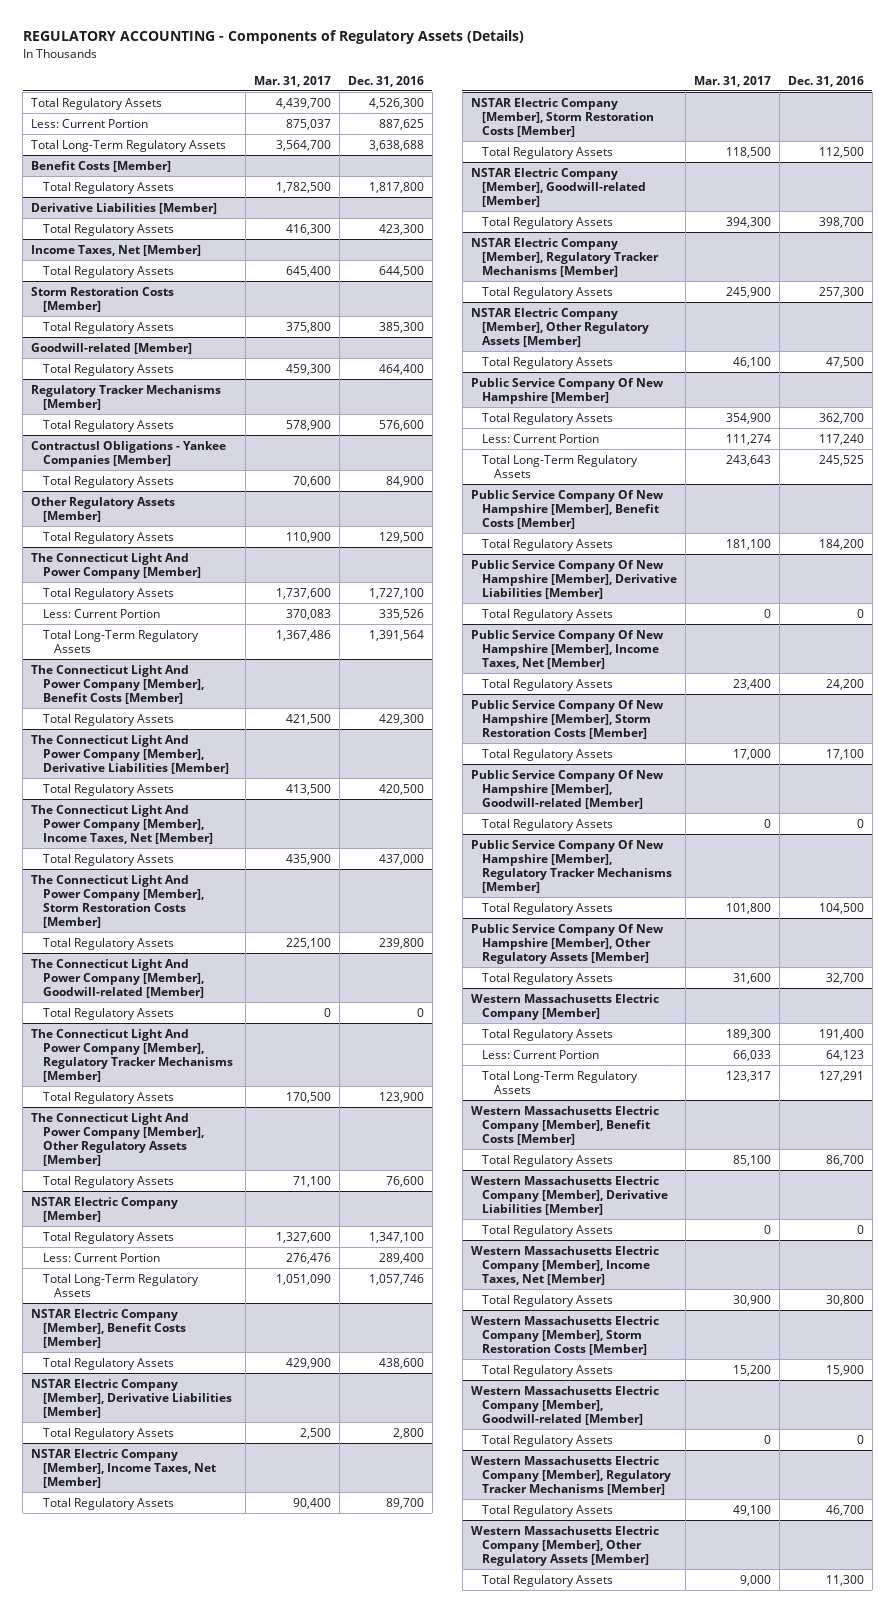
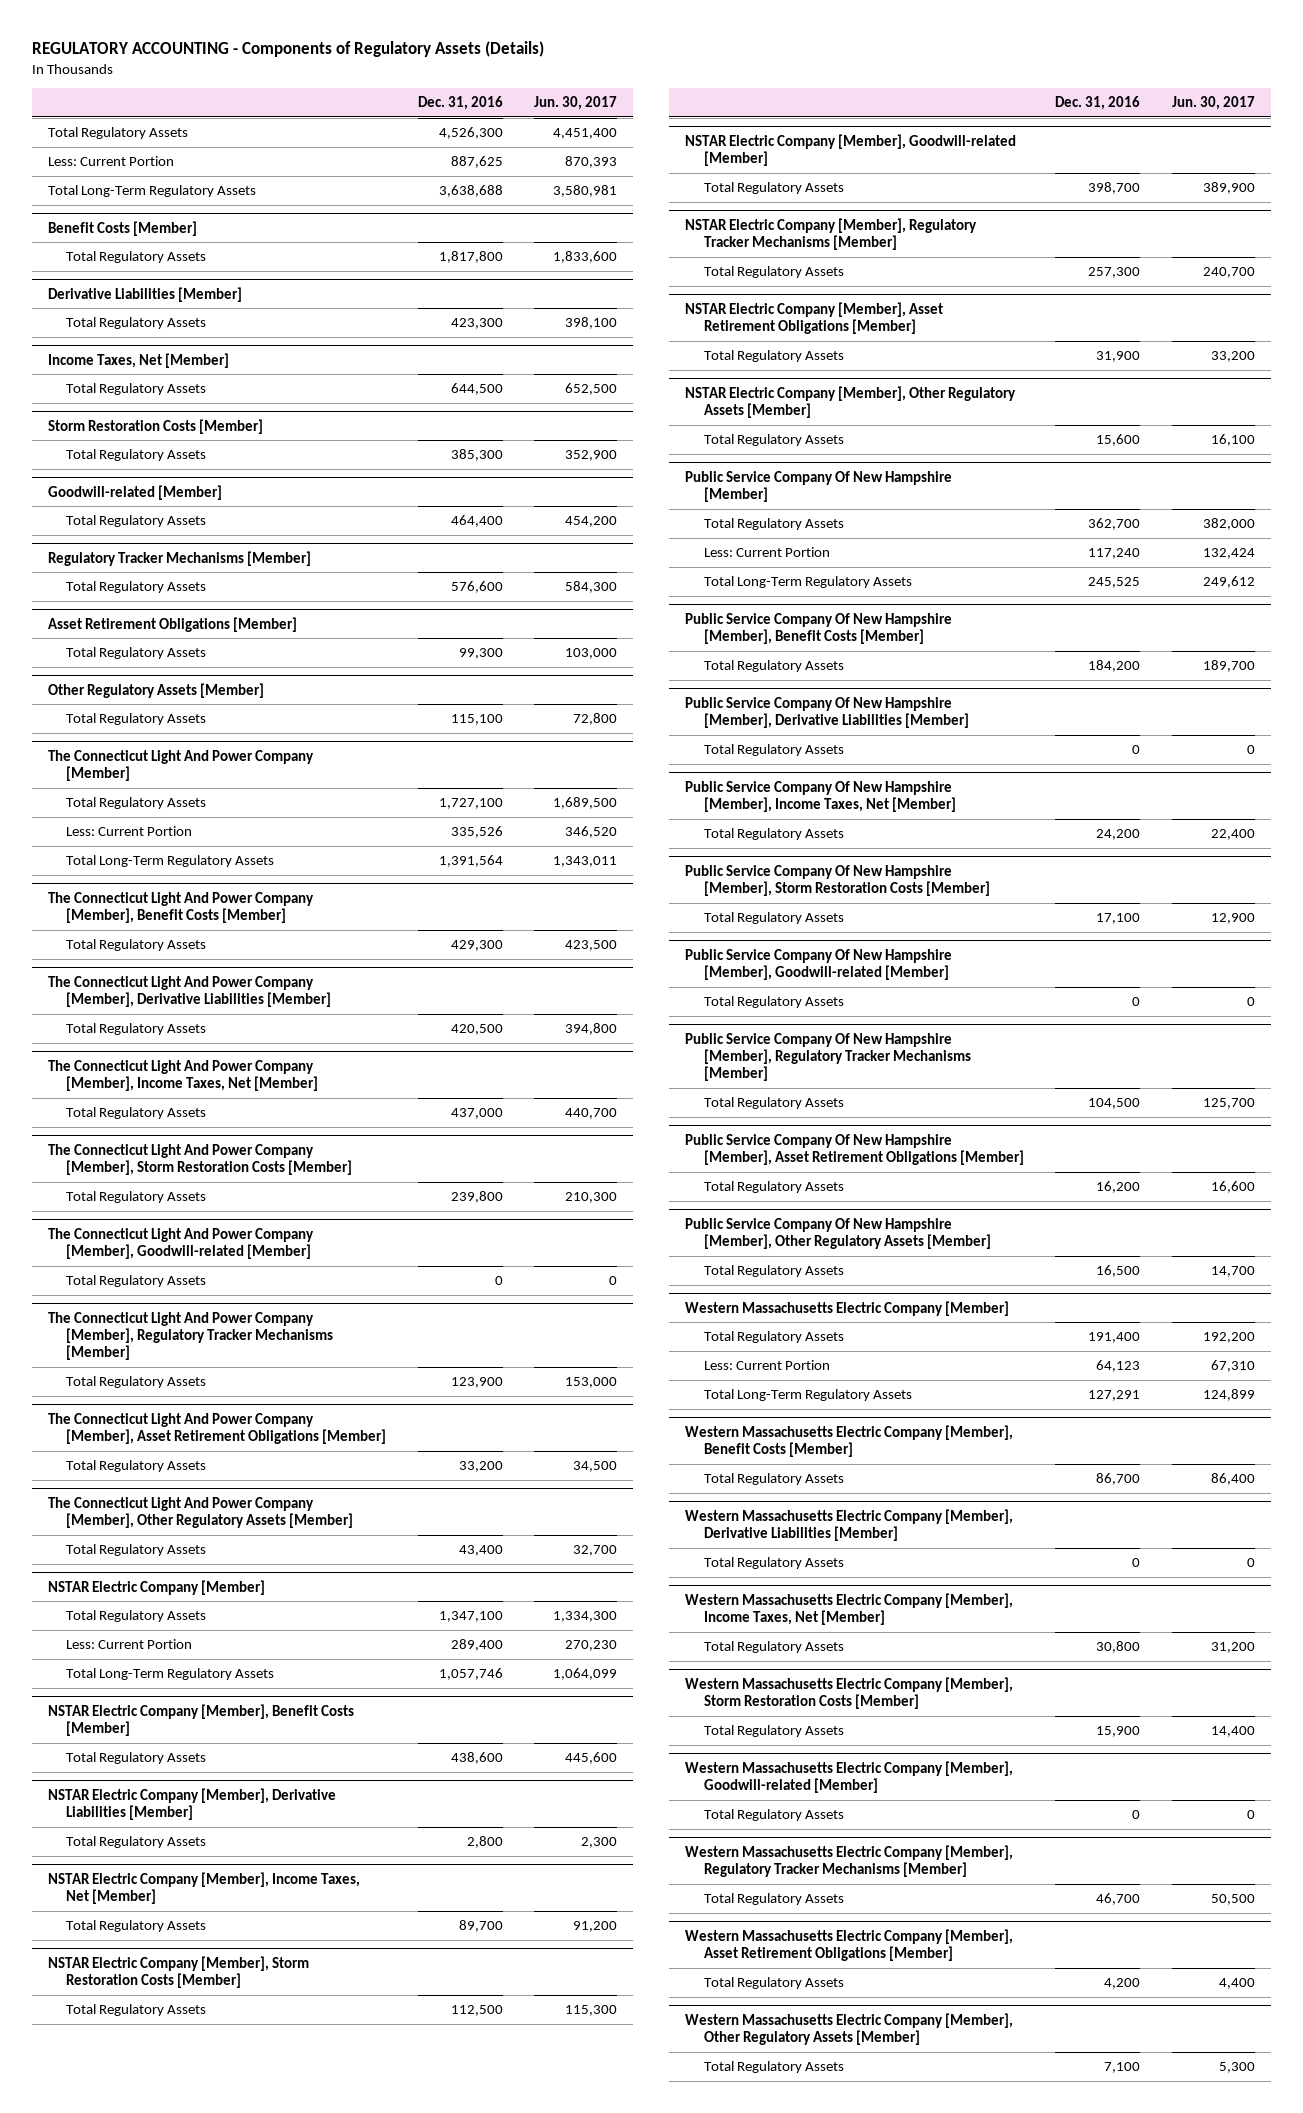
[254,75,332,87] Mar. 31, 2017 -> none
none -> [534,96,618,111] Jun. 30, 2017
[30,440,226,467] Contractusl Obligations - Yankee Companies [Member] -> none
none -> [47,616,297,632] Asset Retirement Obligations [Member]
[385,475,424,487] 84,900 -> [458,648,503,660] 99,300
[378,531,424,543] 129,500 -> [450,714,503,726] 115,100
none -> [47,1412,387,1445] The Connecticut Light And Power Company [Member], Asset Retirement Obligations [Member]
none -> [66,1460,207,1473] Total Regulatory Assets
[385,1175,424,1187] 76,600 -> [458,1545,503,1557] 43,400
none -> [685,301,944,335] NSTAR Electric Company [Member], Asset Retirement Obligations [Member]
none -> [703,350,844,363] Total Regulatory Assets
[825,356,864,368] 47,500 -> [1096,434,1141,447] 15,600
none -> [685,1133,1024,1166] Public Service Company Of New Hampshire [Member], Asset Retirement Obligations [Member]
none -> [703,1181,844,1194] Total Regulatory Assets
[825,972,864,984] 32,700 -> [1096,1265,1141,1278] 16,500
none -> [685,1928,1014,1962] Western Massachusetts Electric Company [Member], Asset Retirement Obligations [Member]
none -> [703,1977,844,1990] Total Regulatory Assets
[825,1574,864,1586] 11,300 -> [1104,2062,1141,2074] 7,100

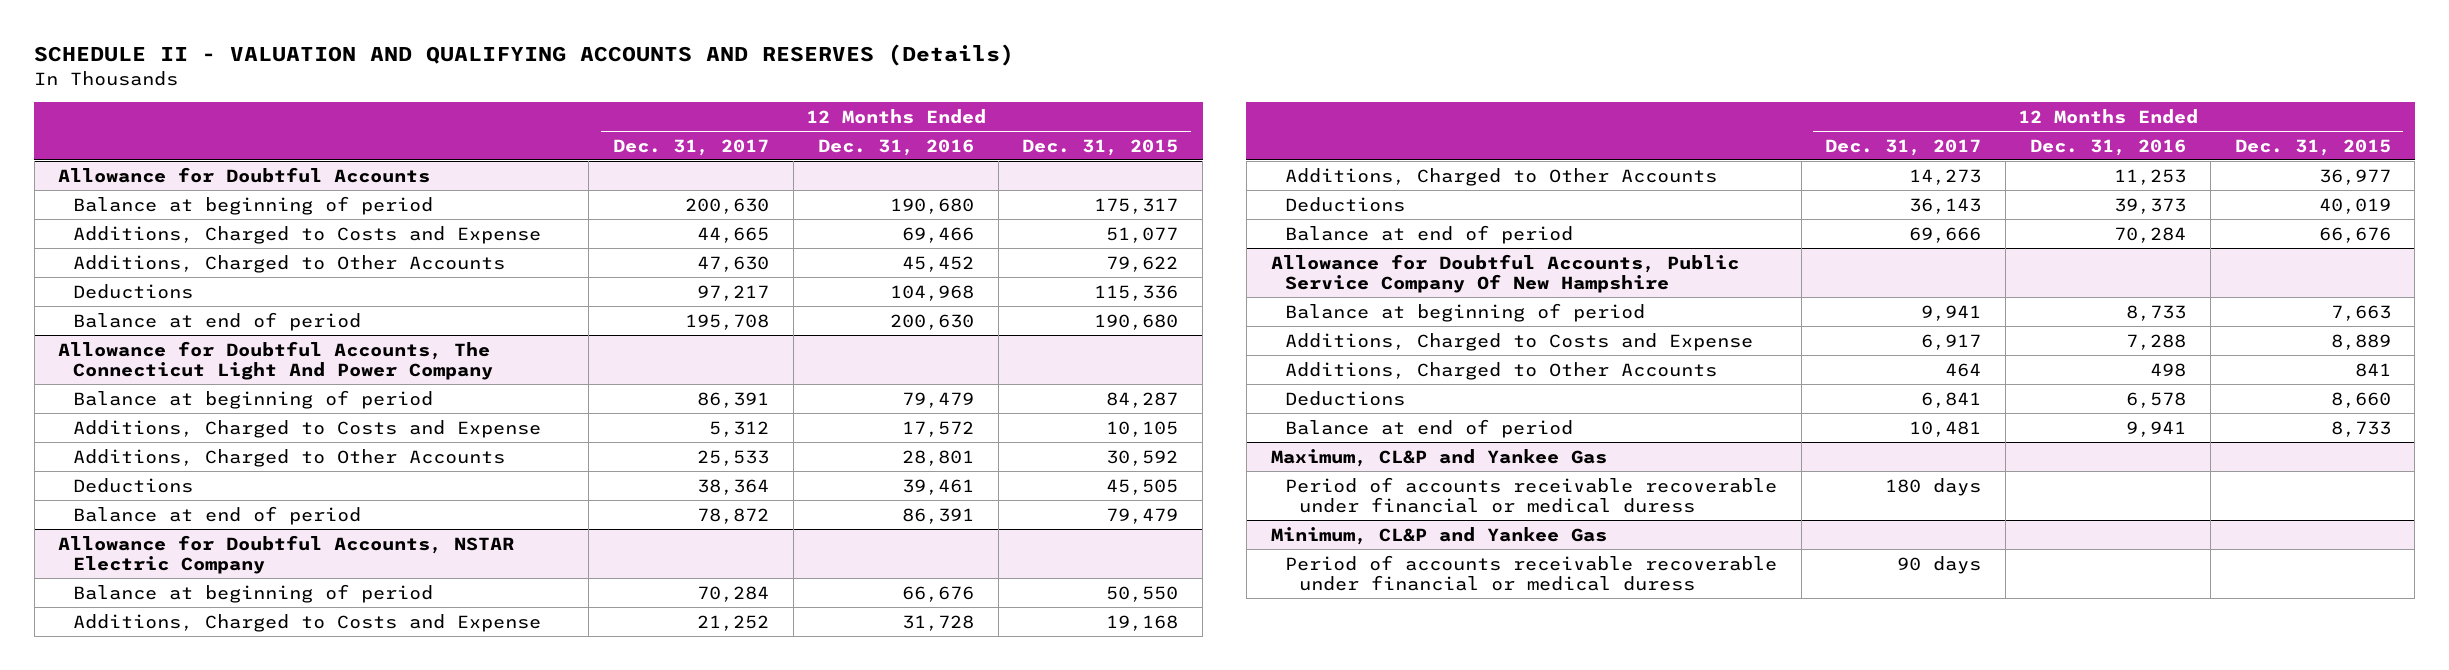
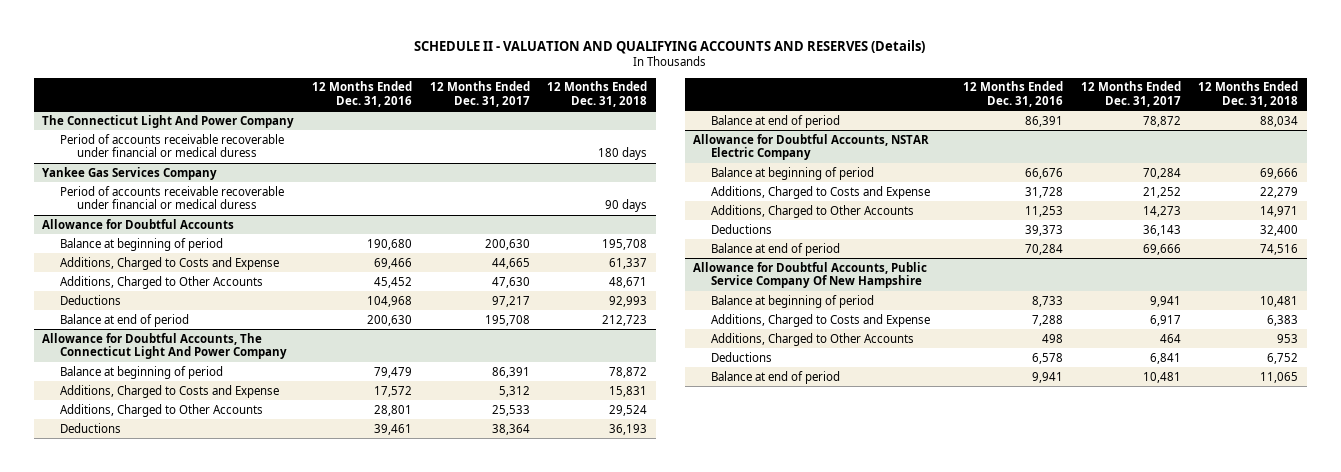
[1022,138,1179,156] Dec. 31, 2015 -> none
none -> [547,81,648,107] 12 Months Ended Dec. 31, 2018
none -> [42,114,295,128] The Connecticut Light And Power Company
none -> [59,133,284,158] Period of accounts receivable recoverable under financial or medical duress
none -> [42,166,218,180] Yankee Gas Services Company
none -> [59,185,284,210] Period of accounts receivable recoverable under financial or medical duress
[1270,448,1607,467] Maximum, CL&P and Yankee Gas -> none
[1284,476,1777,513] Period of accounts receivable recoverable under financial or medical duress -> none
[1270,526,1607,545] Minimum, CL&P and Yankee Gas -> none
[1284,554,1777,591] Period of accounts receivable recoverable under financial or medical duress -> none

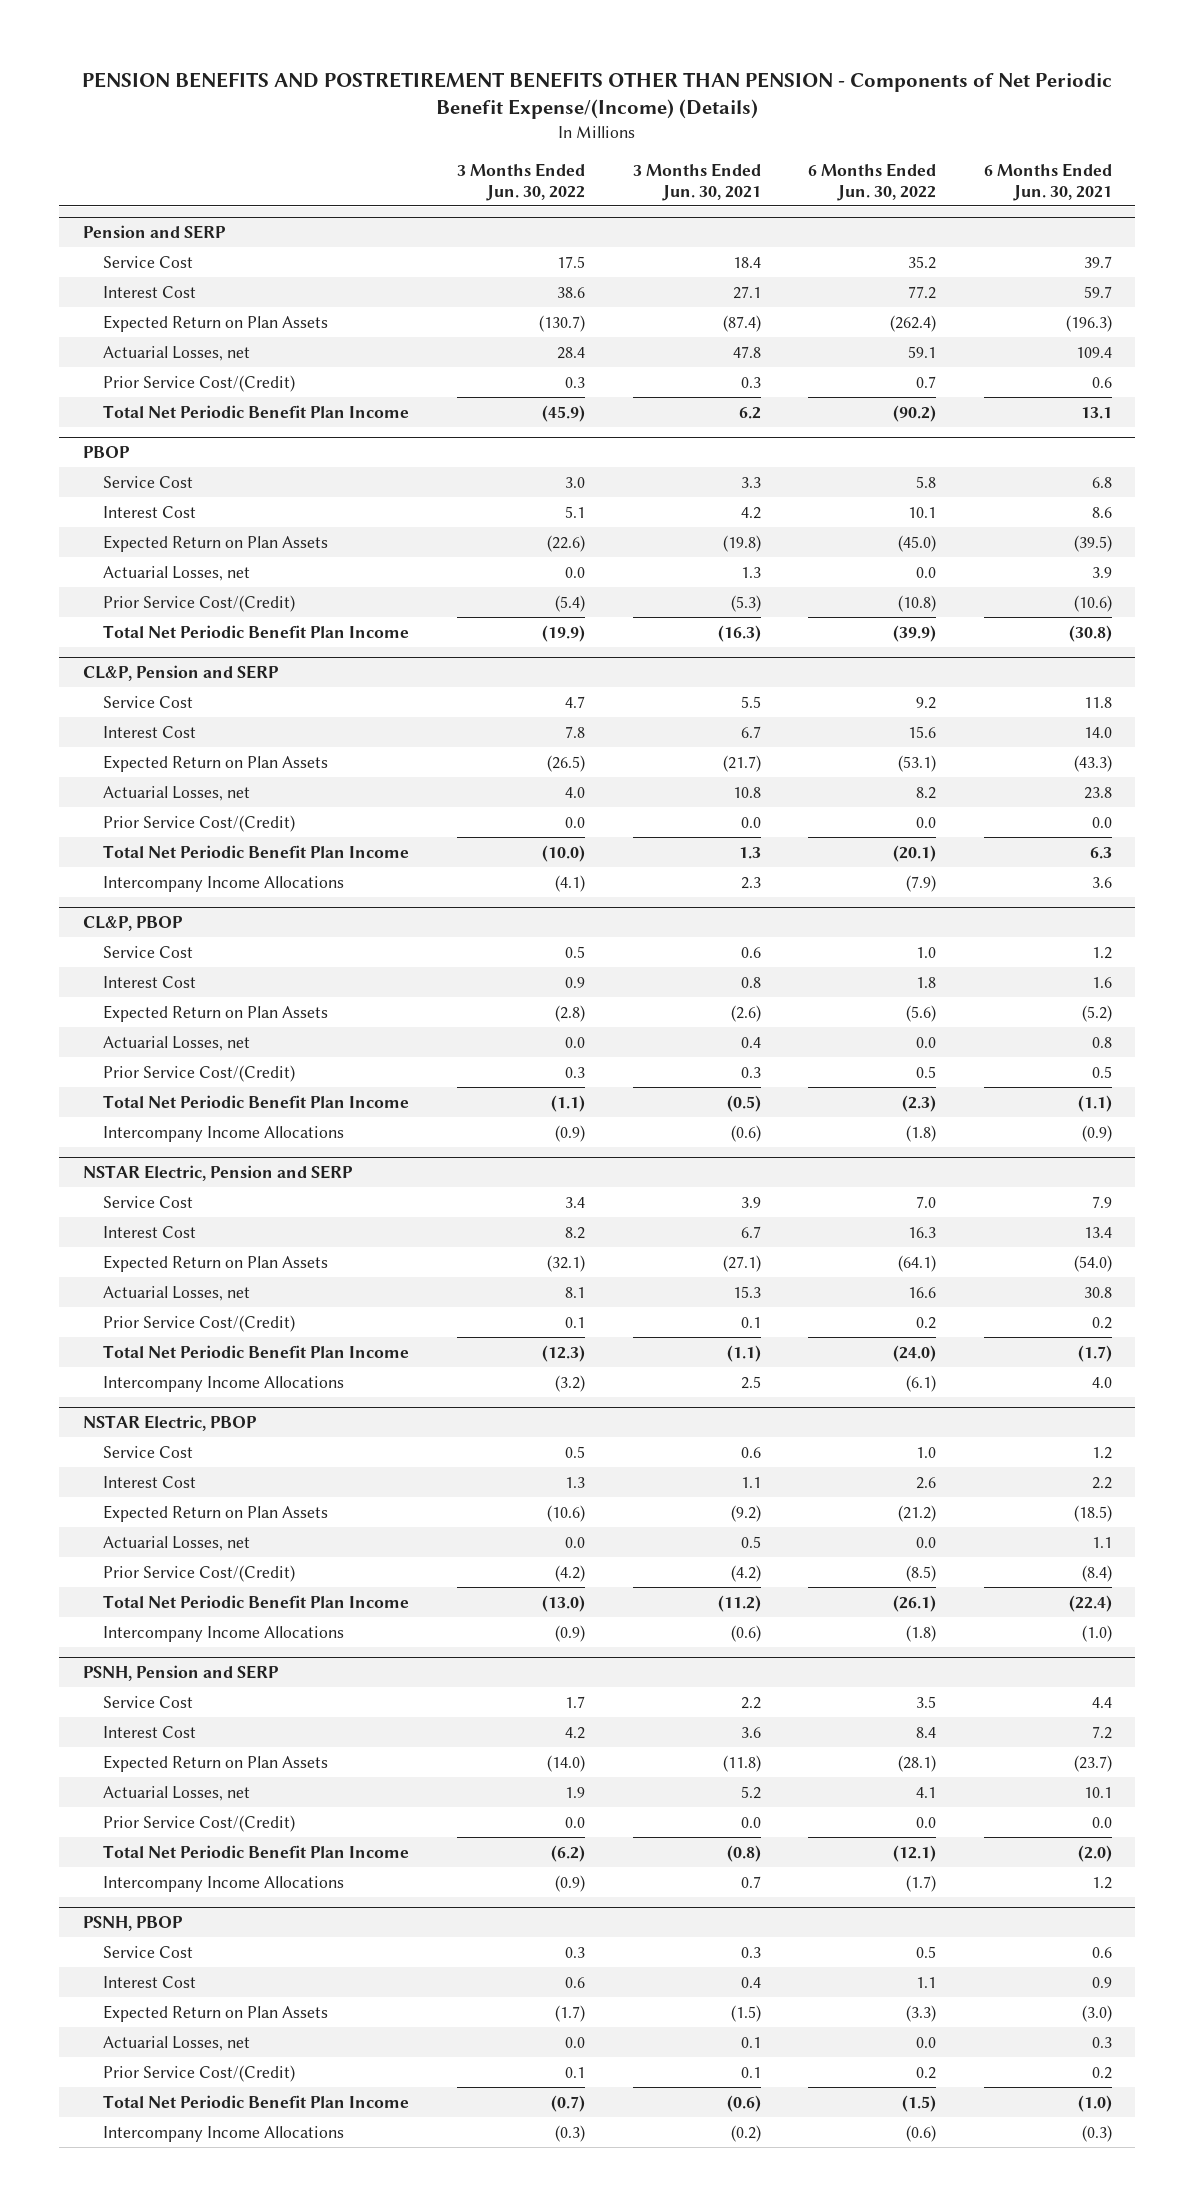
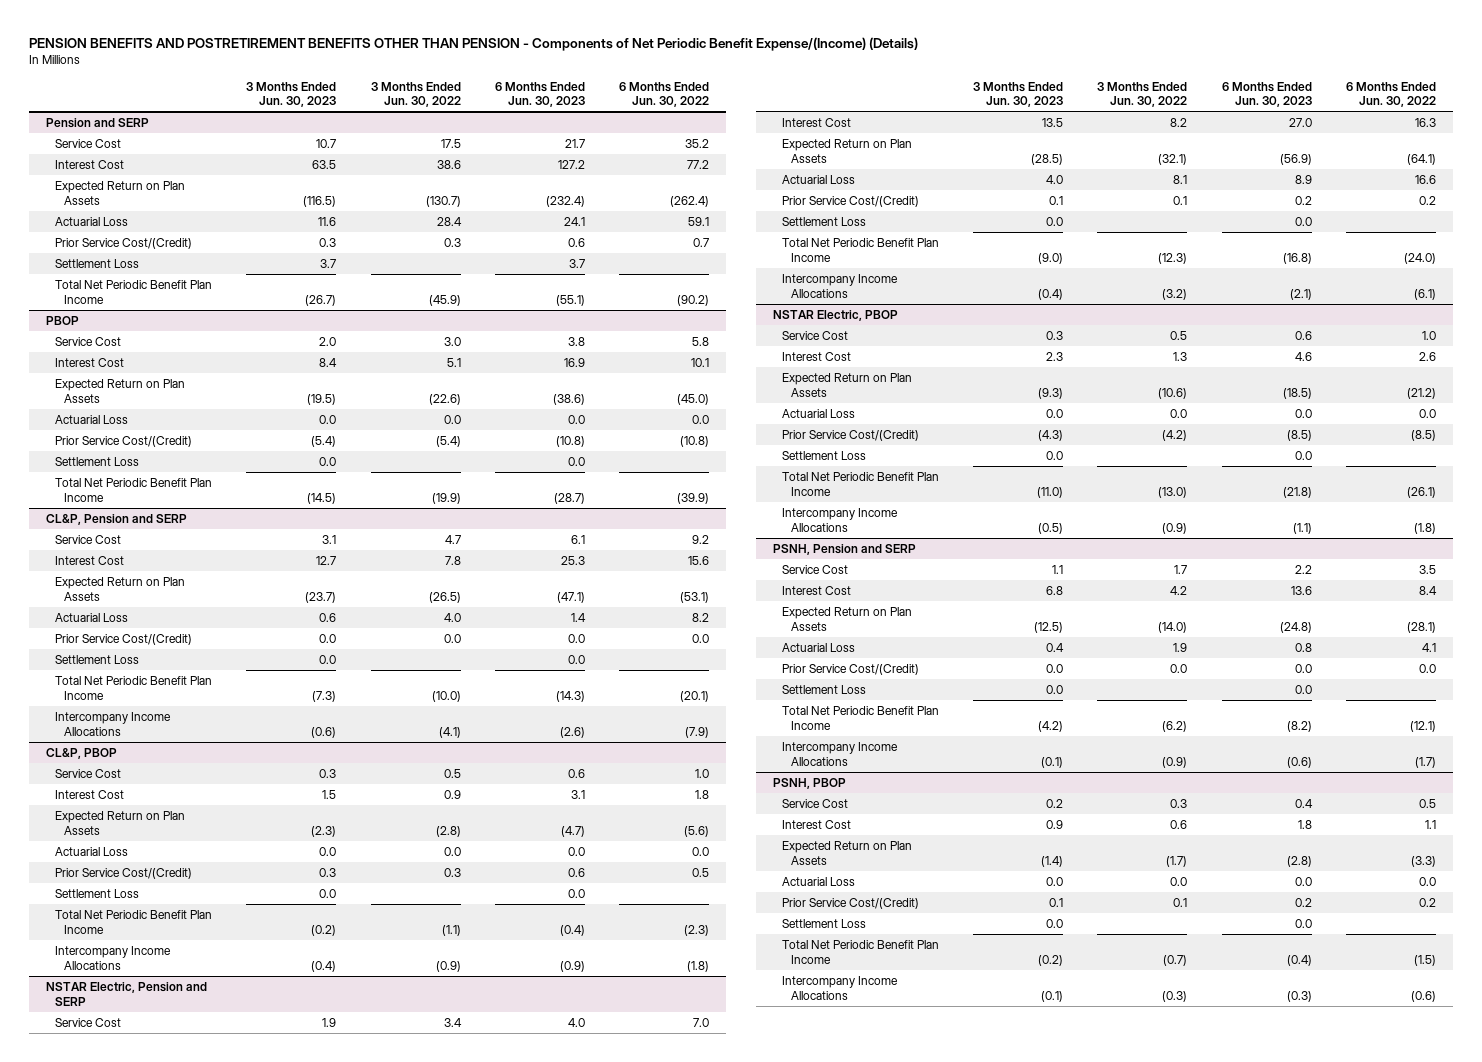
[632,162,761,201] 3 Months Ended Jun. 30, 2021 -> none
[983,162,1112,201] 6 Months Ended Jun. 30, 2021 -> none
none -> [246,81,337,108] 3 Months Ended Jun. 30, 2023
none -> [494,81,585,108] 6 Months Ended Jun. 30, 2023
[103,345,251,361] Actuarial Losses, net -> [55,216,129,226] Actuarial Loss
none -> [55,258,140,268] Settlement Loss
[103,565,251,581] Actuarial Losses, net -> [55,414,129,424] Actuarial Loss
none -> [55,456,140,466] Settlement Loss
[103,785,251,801] Actuarial Losses, net -> [55,612,129,622] Actuarial Loss
none -> [55,654,140,664] Settlement Loss
[103,1035,251,1051] Actuarial Losses, net -> [55,846,129,856] Actuarial Loss
none -> [55,888,140,898] Settlement Loss
[103,1285,251,1301] Actuarial Losses, net -> [781,174,855,184] Actuarial Loss
none -> [781,216,866,226] Settlement Loss
[103,1535,251,1551] Actuarial Losses, net -> [781,408,855,418] Actuarial Loss
none -> [781,450,866,460] Settlement Loss
[103,1785,251,1801] Actuarial Losses, net -> [781,642,855,652] Actuarial Loss
none -> [781,684,866,694] Settlement Loss
[103,2035,251,2051] Actuarial Losses, net -> [781,876,855,886] Actuarial Loss
none -> [781,918,866,928] Settlement Loss

